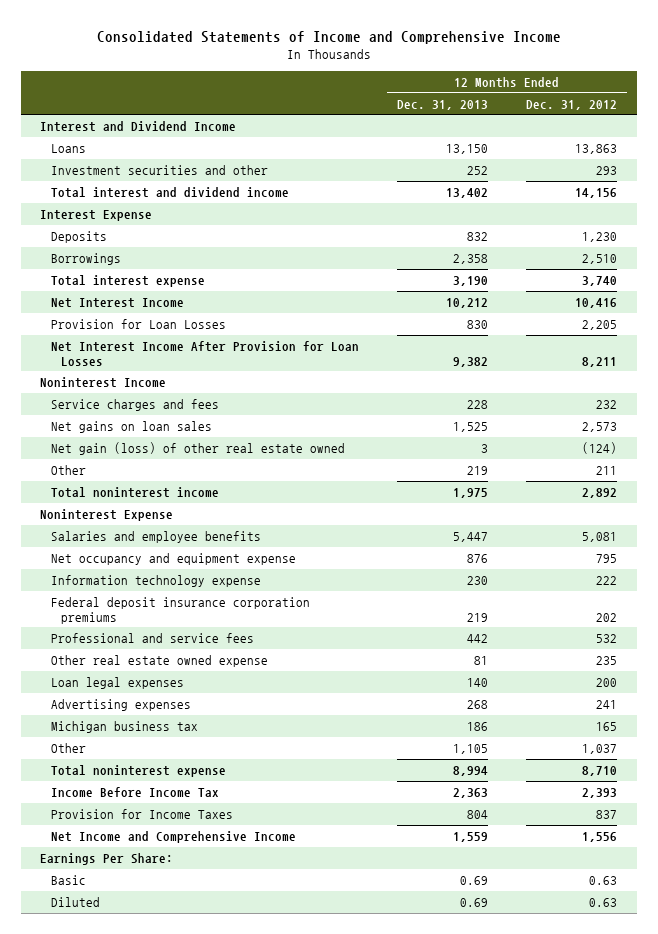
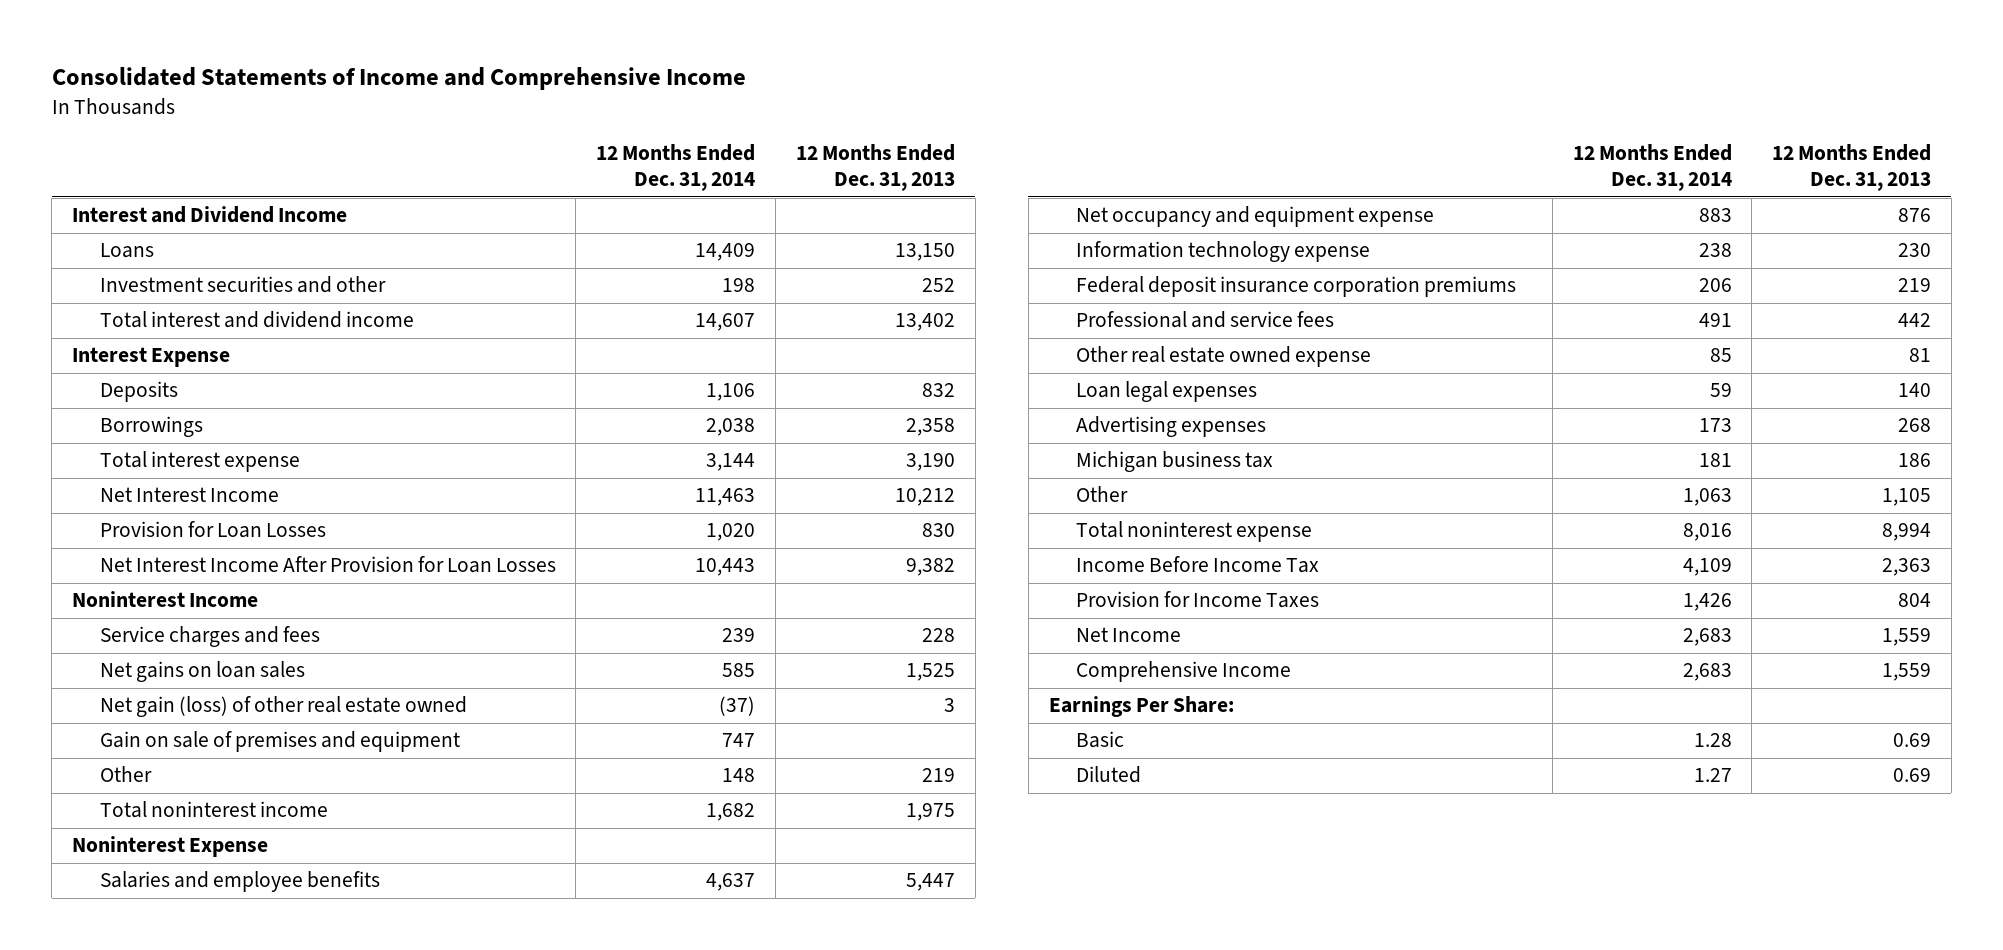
[526,99,618,110] Dec. 31, 2012 -> none
none -> [596,143,756,192] 12 Months Ended Dec. 31, 2014
none -> [99,731,460,753] Gain on sale of premises and equipment
[50,830,296,843] Net Income and Comprehensive Income -> [1076,627,1182,643] Net Income
none -> [1076,661,1292,683] Comprehensive Income

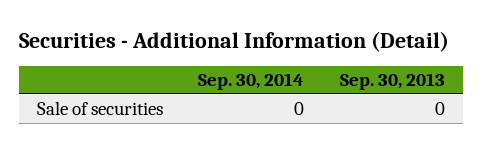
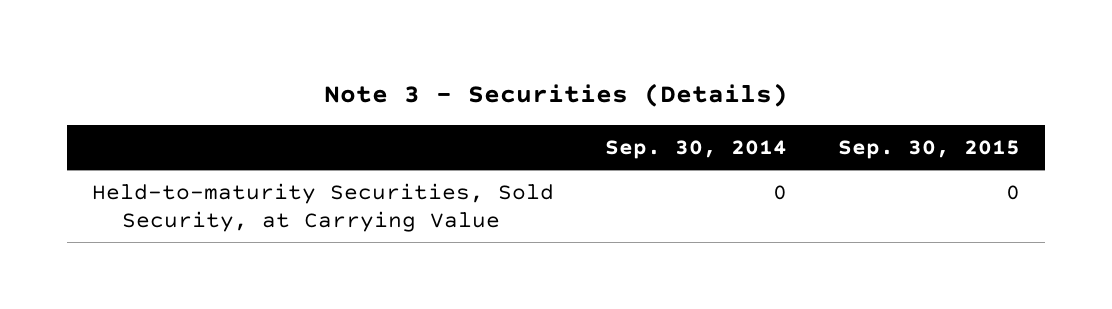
[18,30,449,52] Securities - Additional Information (Detail) -> [323,82,788,107] Note 3 - Securities (Details)
[339,73,445,91] Sep. 30, 2013 -> none
none -> [837,139,1020,159] Sep. 30, 2015
[36,101,163,116] Sale of securities -> [91,183,554,232] Held-to-maturity Securities, Sold Security, at Carrying Value

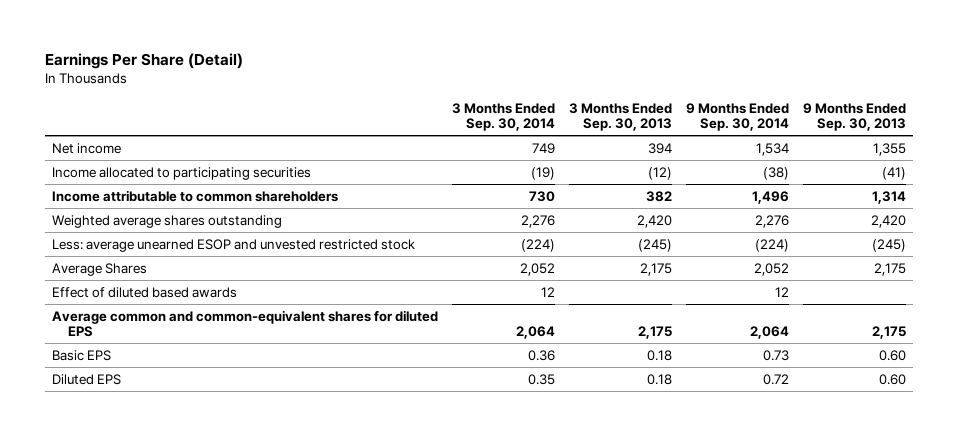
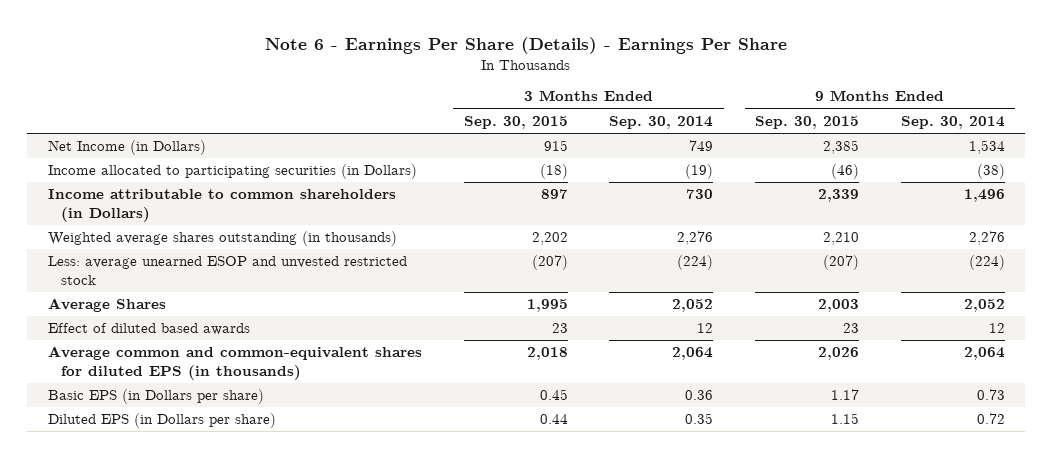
[44,53,243,70] Earnings Per Share (Detail) -> [265,36,788,54] Note 6 - Earnings Per Share (Details) - Earnings Per Share
[568,102,672,132] 3 Months Ended Sep. 30, 2013 -> none
[802,102,906,132] 9 Months Ended Sep. 30, 2013 -> none
none -> [463,115,568,129] Sep. 30, 2015
none -> [754,115,859,129] Sep. 30, 2015
[51,142,121,154] Net income -> [48,140,207,156] Net Income (in Dollars)
[51,166,311,180] Income allocated to participating securities -> [48,164,418,180] Income allocated to participating securities (in Dollars)
[51,189,338,202] Income attributable to common shareholders -> [48,189,397,222] Income attributable to common shareholders (in Dollars)
[51,214,282,228] Weighted average shares outstanding -> [48,231,398,247] Weighted average shares outstanding (in thousands)
[51,309,438,337] Average common and common-equivalent shares for diluted EPS -> [48,346,423,380] Average common and common-equivalent shares for diluted EPS (in thousands)
[51,349,111,361] Basic EPS -> [48,389,265,405] Basic EPS (in Dollars per share)
[51,373,121,385] Diluted EPS -> [48,413,277,429] Diluted EPS (in Dollars per share)

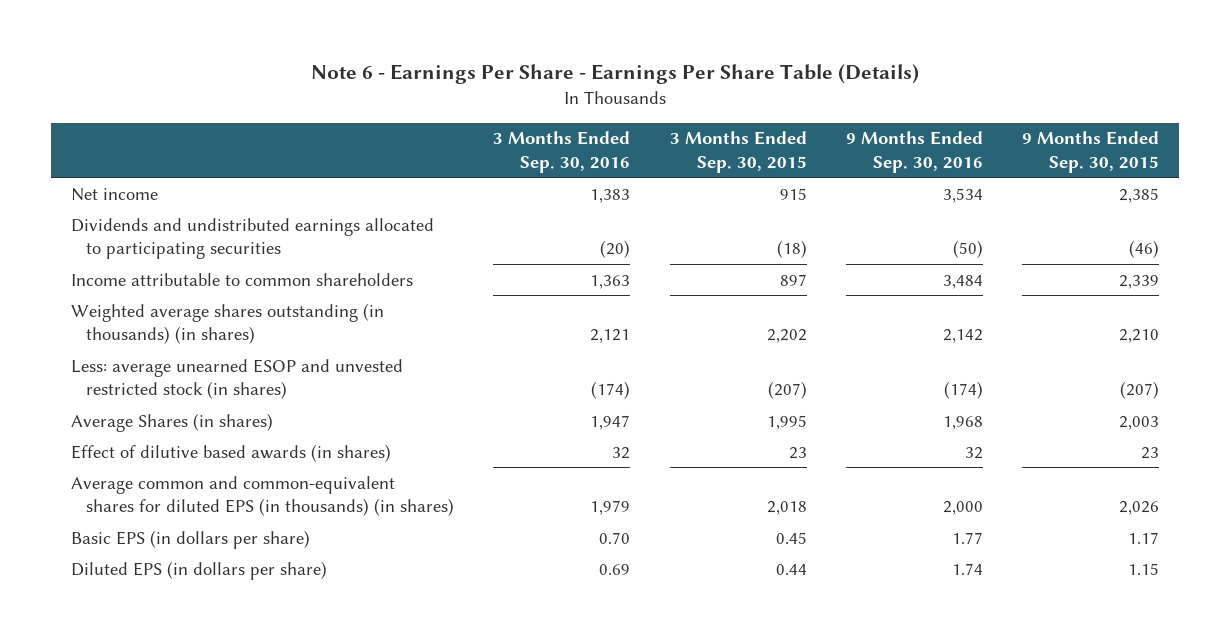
[265,36,788,54] Note 6 - Earnings Per Share (Details) - Earnings Per Share -> [311,64,920,85] Note 6 - Earnings Per Share - Earnings Per Share Table (Details)
[609,115,714,129] Sep. 30, 2014 -> none
[900,115,1005,129] Sep. 30, 2014 -> none
none -> [493,131,631,173] 3 Months Ended Sep. 30, 2016
none -> [846,131,984,173] 9 Months Ended Sep. 30, 2016
[48,140,207,156] Net Income (in Dollars) -> [70,187,158,201] Net income
[48,164,418,180] Income allocated to participating securities (in Dollars) -> [70,217,434,259] Dividends and undistributed earnings allocated to participating securities
[48,189,397,222] Income attributable to common shareholders (in Dollars) -> [70,272,413,286] Income attributable to common shareholders
[48,231,398,247] Weighted average shares outstanding (in thousands) -> [70,302,384,344] Weighted average shares outstanding (in thousands) (in shares)
[48,256,408,285] Less: average unearned ESOP and unvested restricted stock -> [70,358,403,399] Less: average unearned ESOP and unvested restricted stock (in shares)
[48,298,167,313] Average Shares -> [70,412,273,432] Average Shares (in shares)
[48,323,251,336] Effect of diluted based awards -> [70,443,391,462] Effect of dilutive based awards (in shares)
[48,346,423,380] Average common and common-equivalent shares for diluted EPS (in thousands) -> [70,475,455,516] Average common and common-equivalent shares for diluted EPS (in thousands) (in shares)
[48,389,265,405] Basic EPS (in Dollars per share) -> [70,529,310,549] Basic EPS (in dollars per share)
[48,413,277,429] Diluted EPS (in Dollars per share) -> [70,560,327,580] Diluted EPS (in dollars per share)

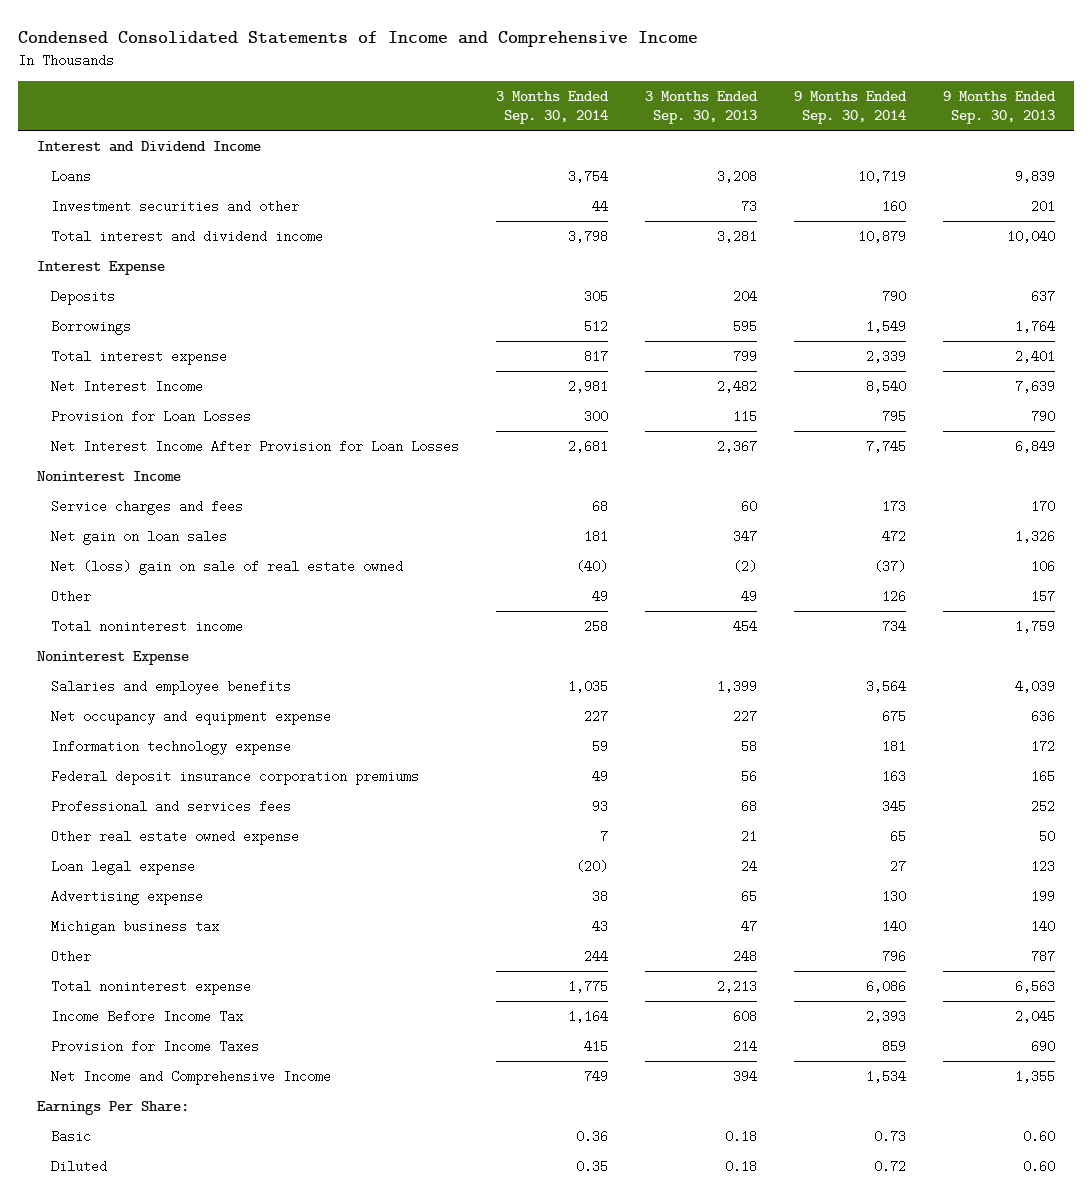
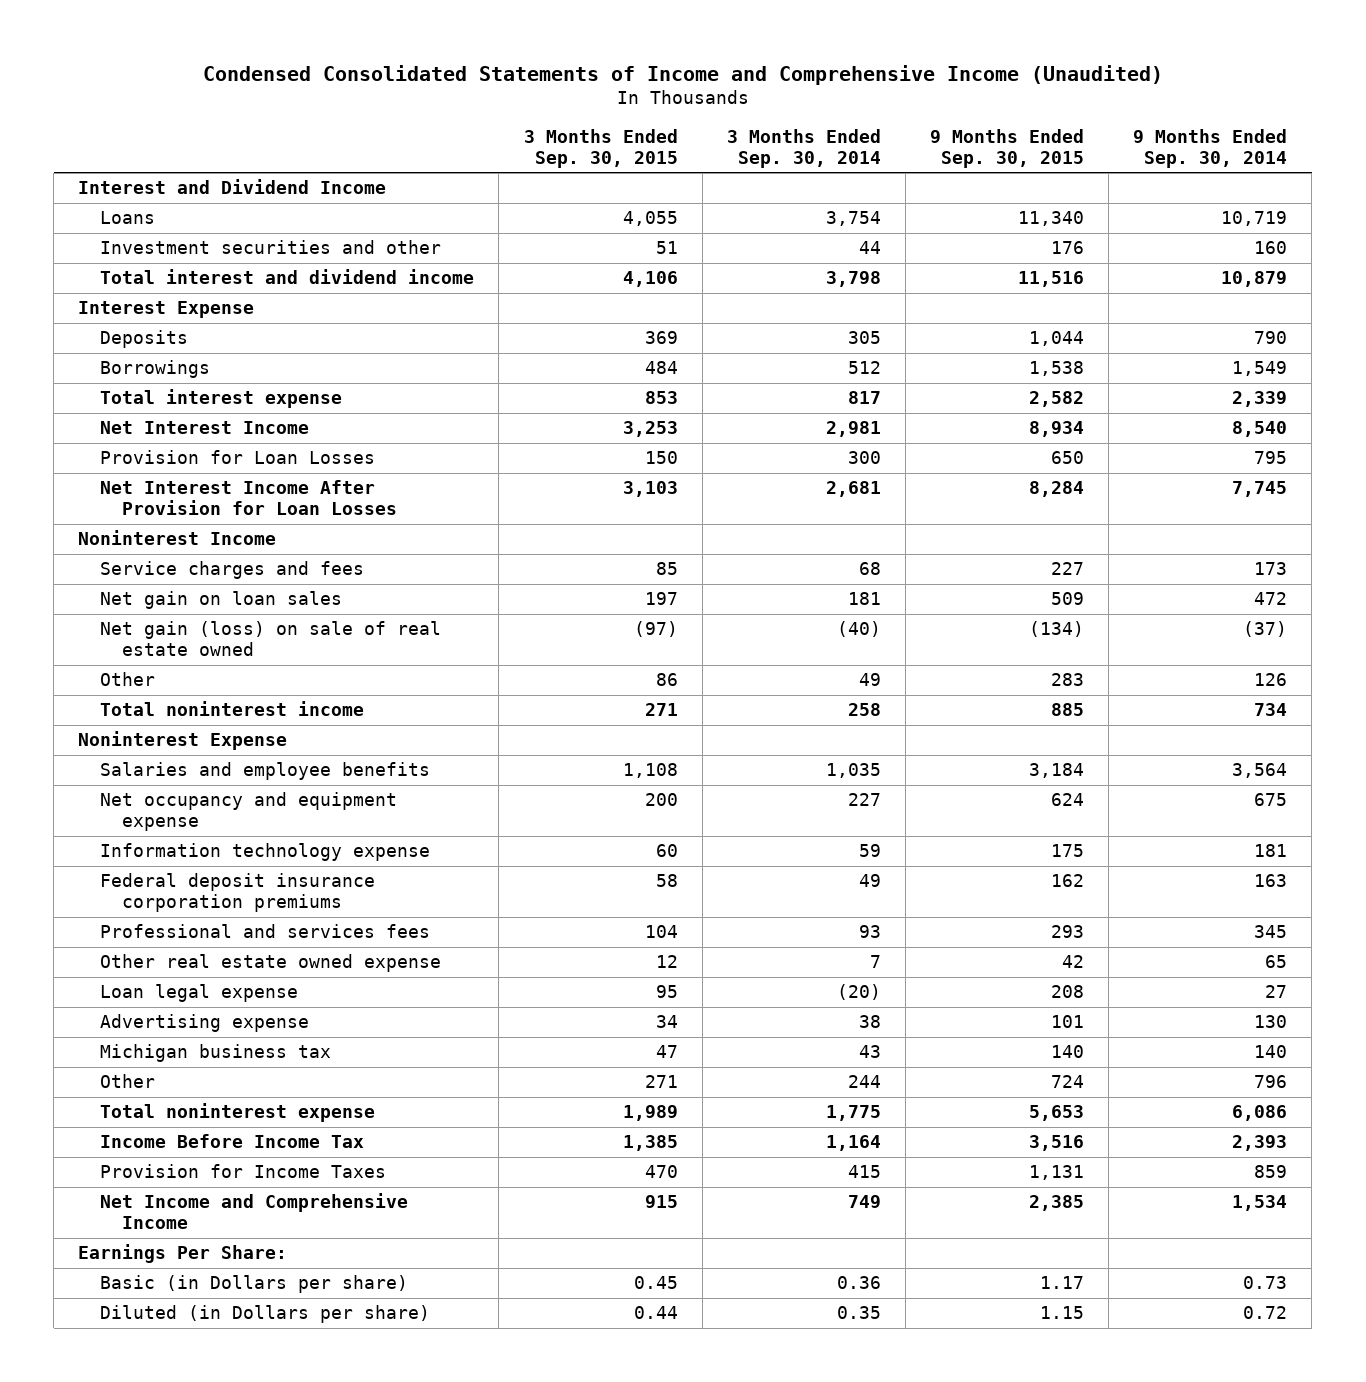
[18,31,699,48] Condensed Consolidated Statements of Income and Comprehensive Income -> [202,64,1163,85] Condensed Consolidated Statements of Income and Comprehensive Income (Unaudited)
[644,90,758,125] 3 Months Ended Sep. 30, 2013 -> none
[943,90,1057,125] 9 Months Ended Sep. 30, 2013 -> none
none -> [523,129,678,168] 3 Months Ended Sep. 30, 2015
none -> [930,129,1085,168] 9 Months Ended Sep. 30, 2015
[50,559,403,575] Net (loss) gain on sale of real estate owned -> [100,621,442,656] Net gain (loss) on sale of real estate owned
[50,1129,91,1143] Basic -> [100,1275,409,1294] Basic (in Dollars per share)
[50,1159,107,1173] Diluted -> [100,1305,431,1324] Diluted (in Dollars per share)

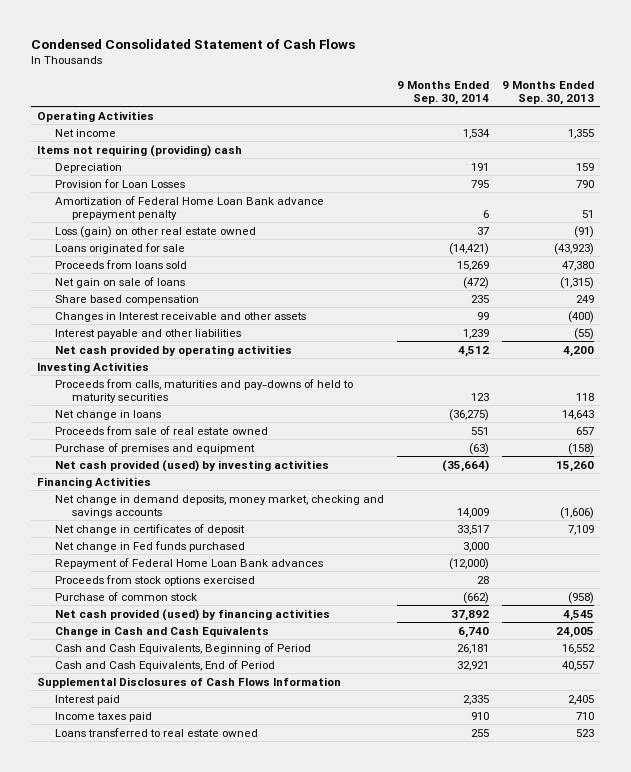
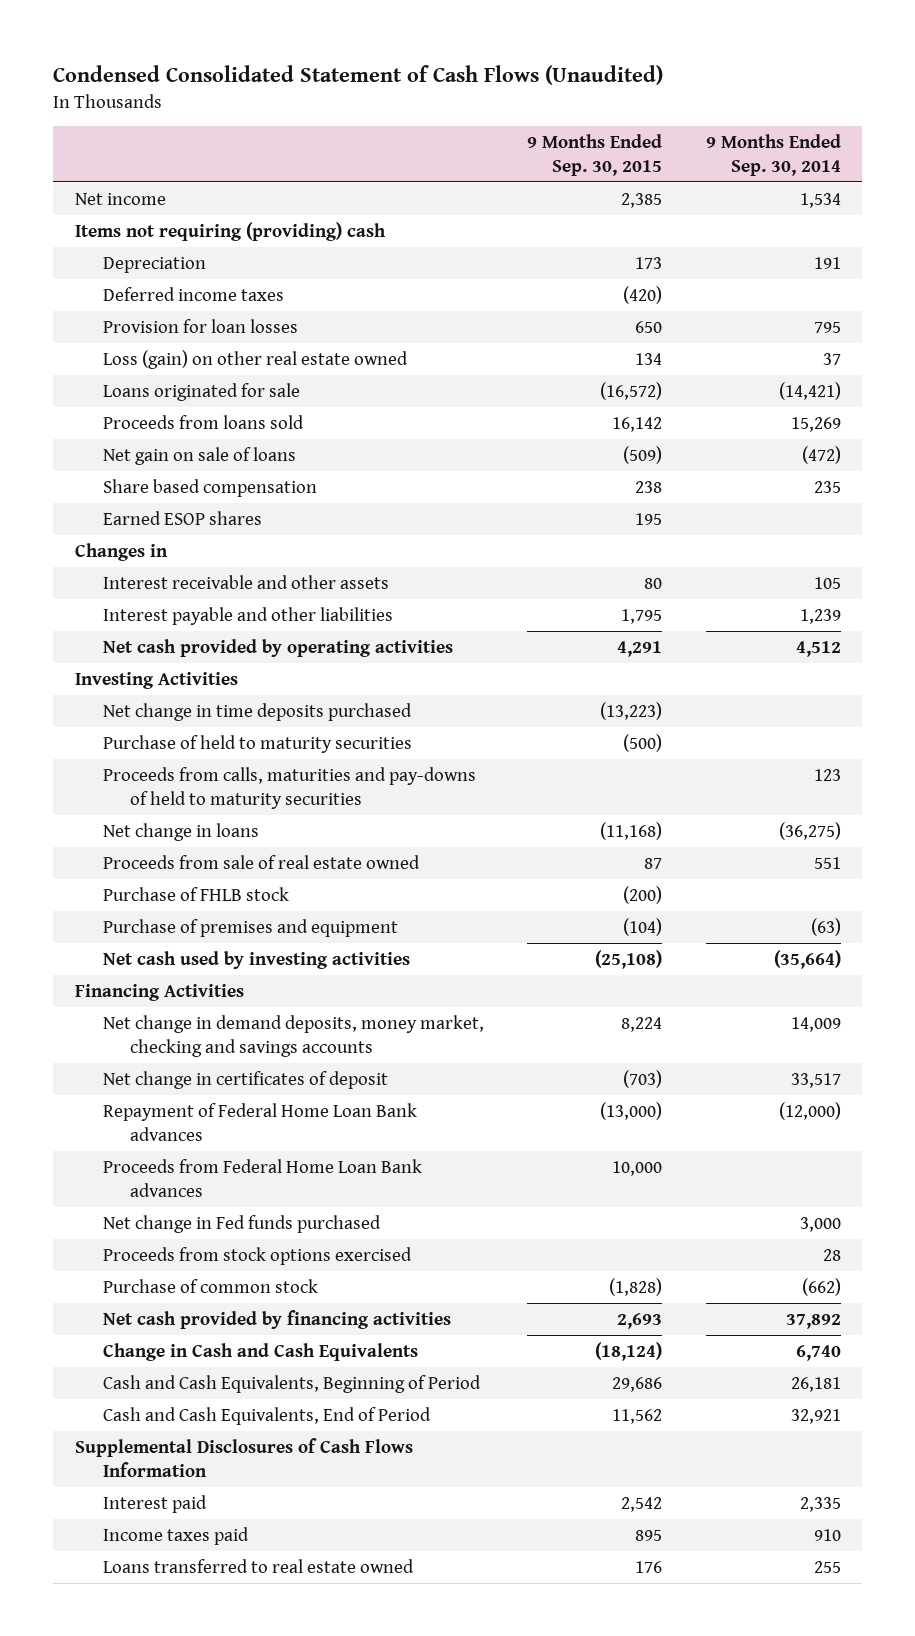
[30,38,355,49] Condensed Consolidated Statement of Cash Flows -> [52,65,663,86] Condensed Consolidated Statement of Cash Flows (Unaudited)
[501,80,594,106] 9 Months Ended Sep. 30, 2013 -> none
none -> [527,133,663,176] 9 Months Ended Sep. 30, 2015
[37,110,155,122] Operating Activities -> none
[54,195,324,220] Amortization of Federal Home Loan Bank advance prepayment penalty -> none
none -> [102,286,284,301] Deferred income taxes
[54,178,185,188] Provision for Loan Losses -> [102,318,298,333] Provision for loan losses
none -> [102,510,262,525] Earned ESOP shares
none -> [74,542,168,561] Changes in
[54,311,306,322] Changes in Interest receivable and other assets -> [102,574,389,589] Interest receivable and other assets
[476,311,489,320] 99 -> [813,576,841,589] 105
none -> [102,702,412,721] Net change in time deposits purchased
none -> [102,734,412,753] Purchase of held to maturity securities
none -> [102,886,289,901] Purchase of FHLB stock
[54,459,329,472] Net cash provided (used) by investing activities -> [102,950,410,969] Net cash used by investing activities
none -> [102,1158,422,1197] Proceeds from Federal Home Loan Bank advances
[54,540,245,552] Net change in Fed funds purchased -> [102,1214,381,1233] Net change in Fed funds purchased
[54,608,330,621] Net cash provided (used) by financing activities -> [102,1309,451,1329] Net cash provided by financing activities

